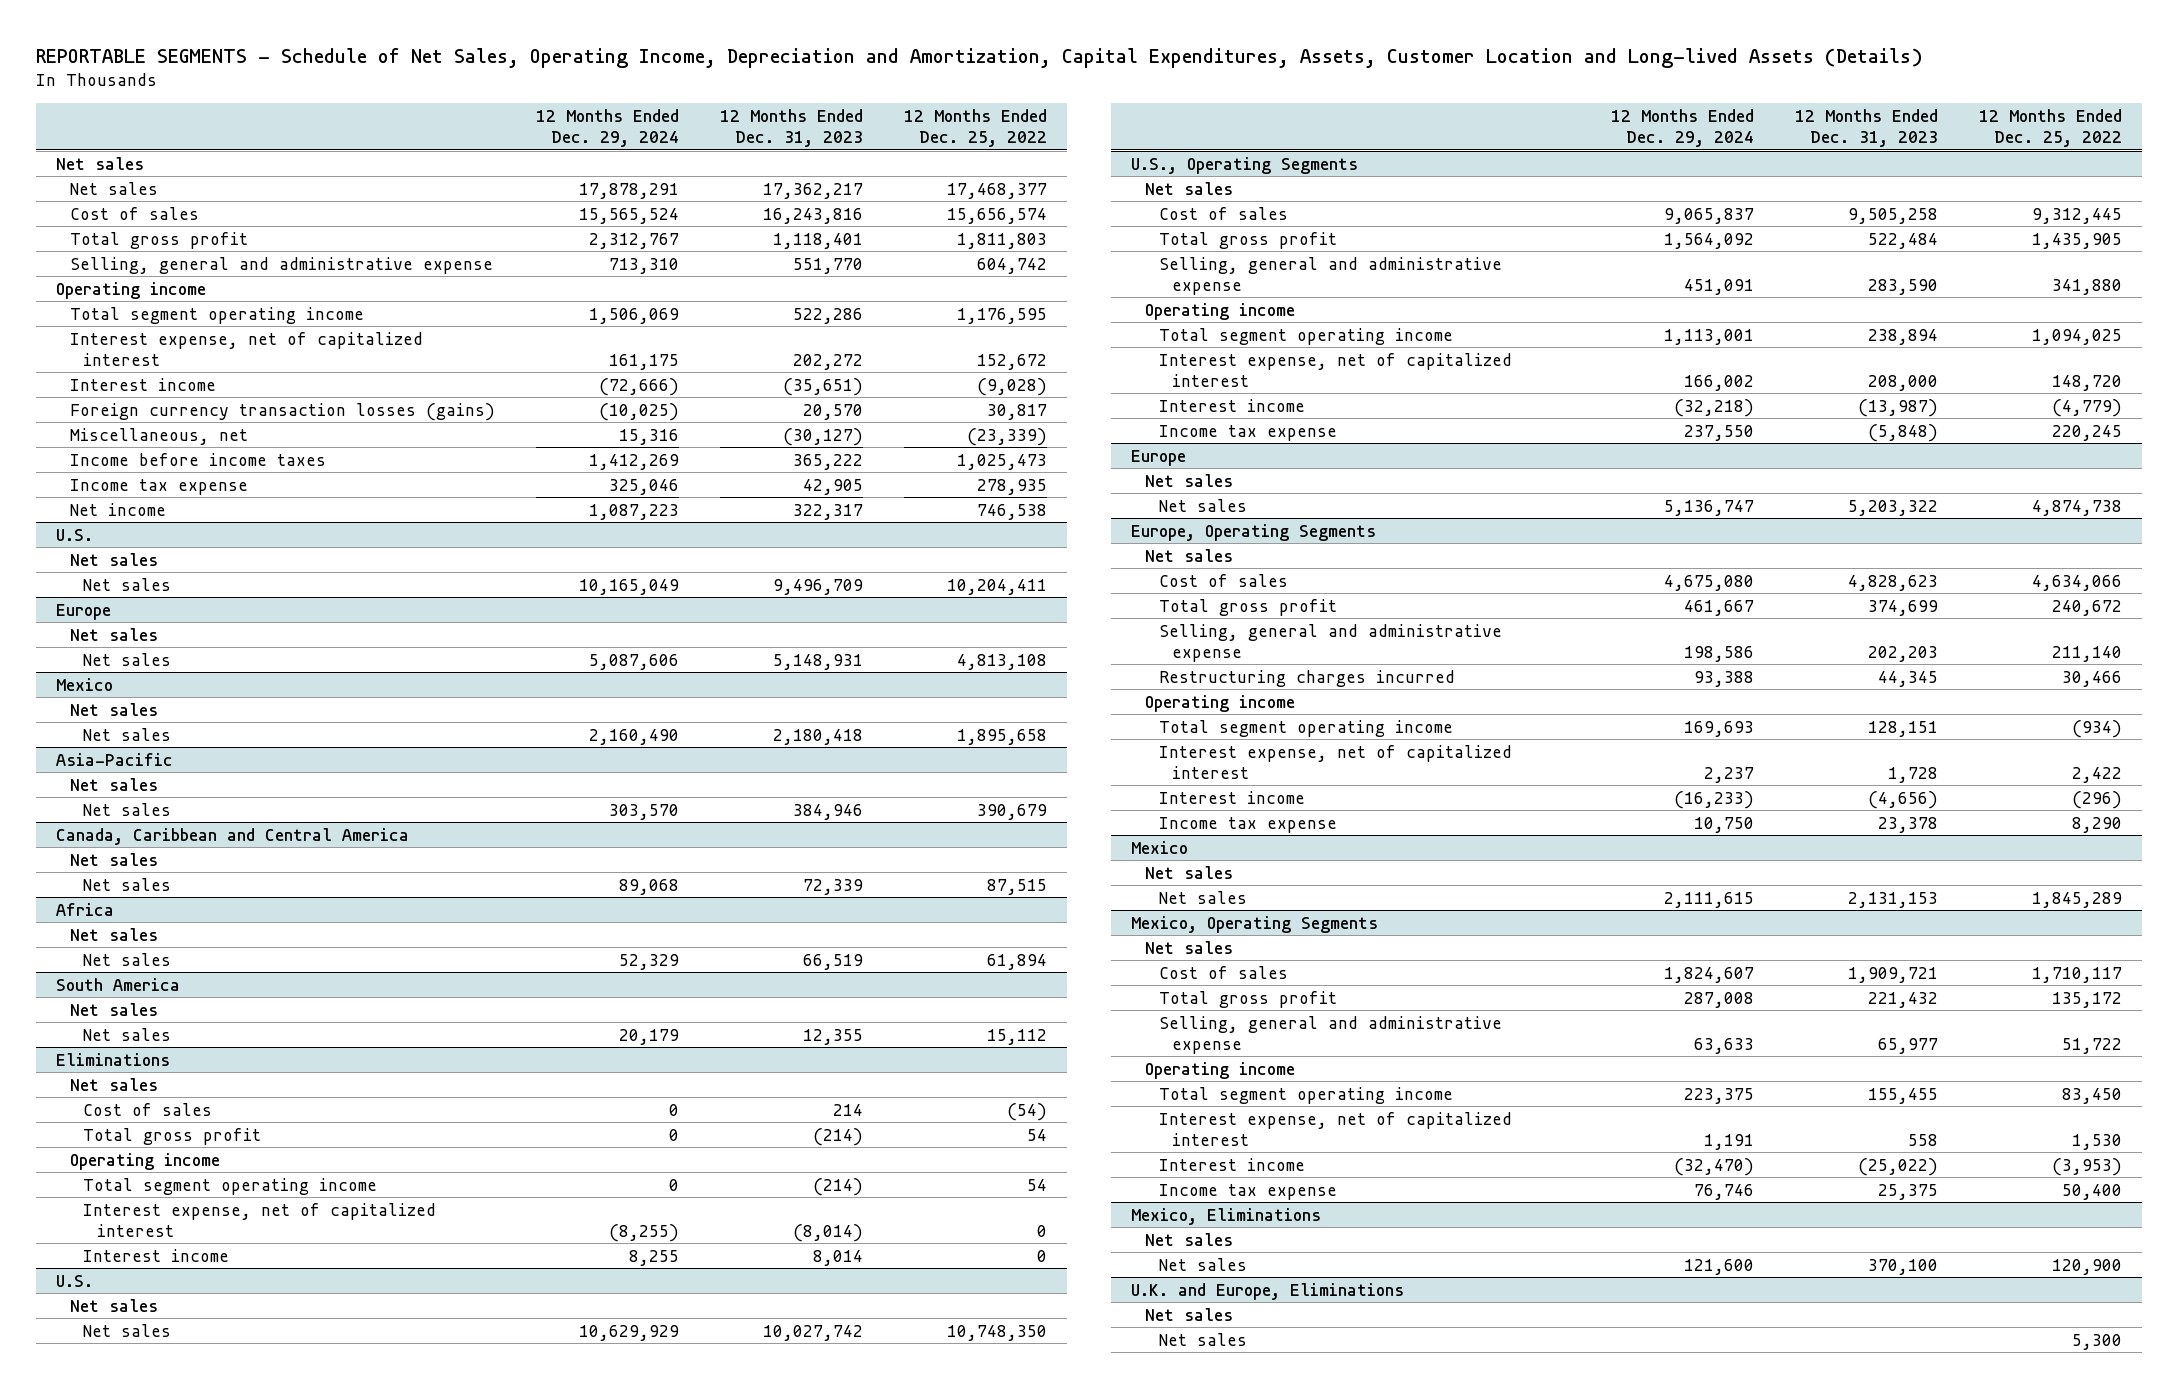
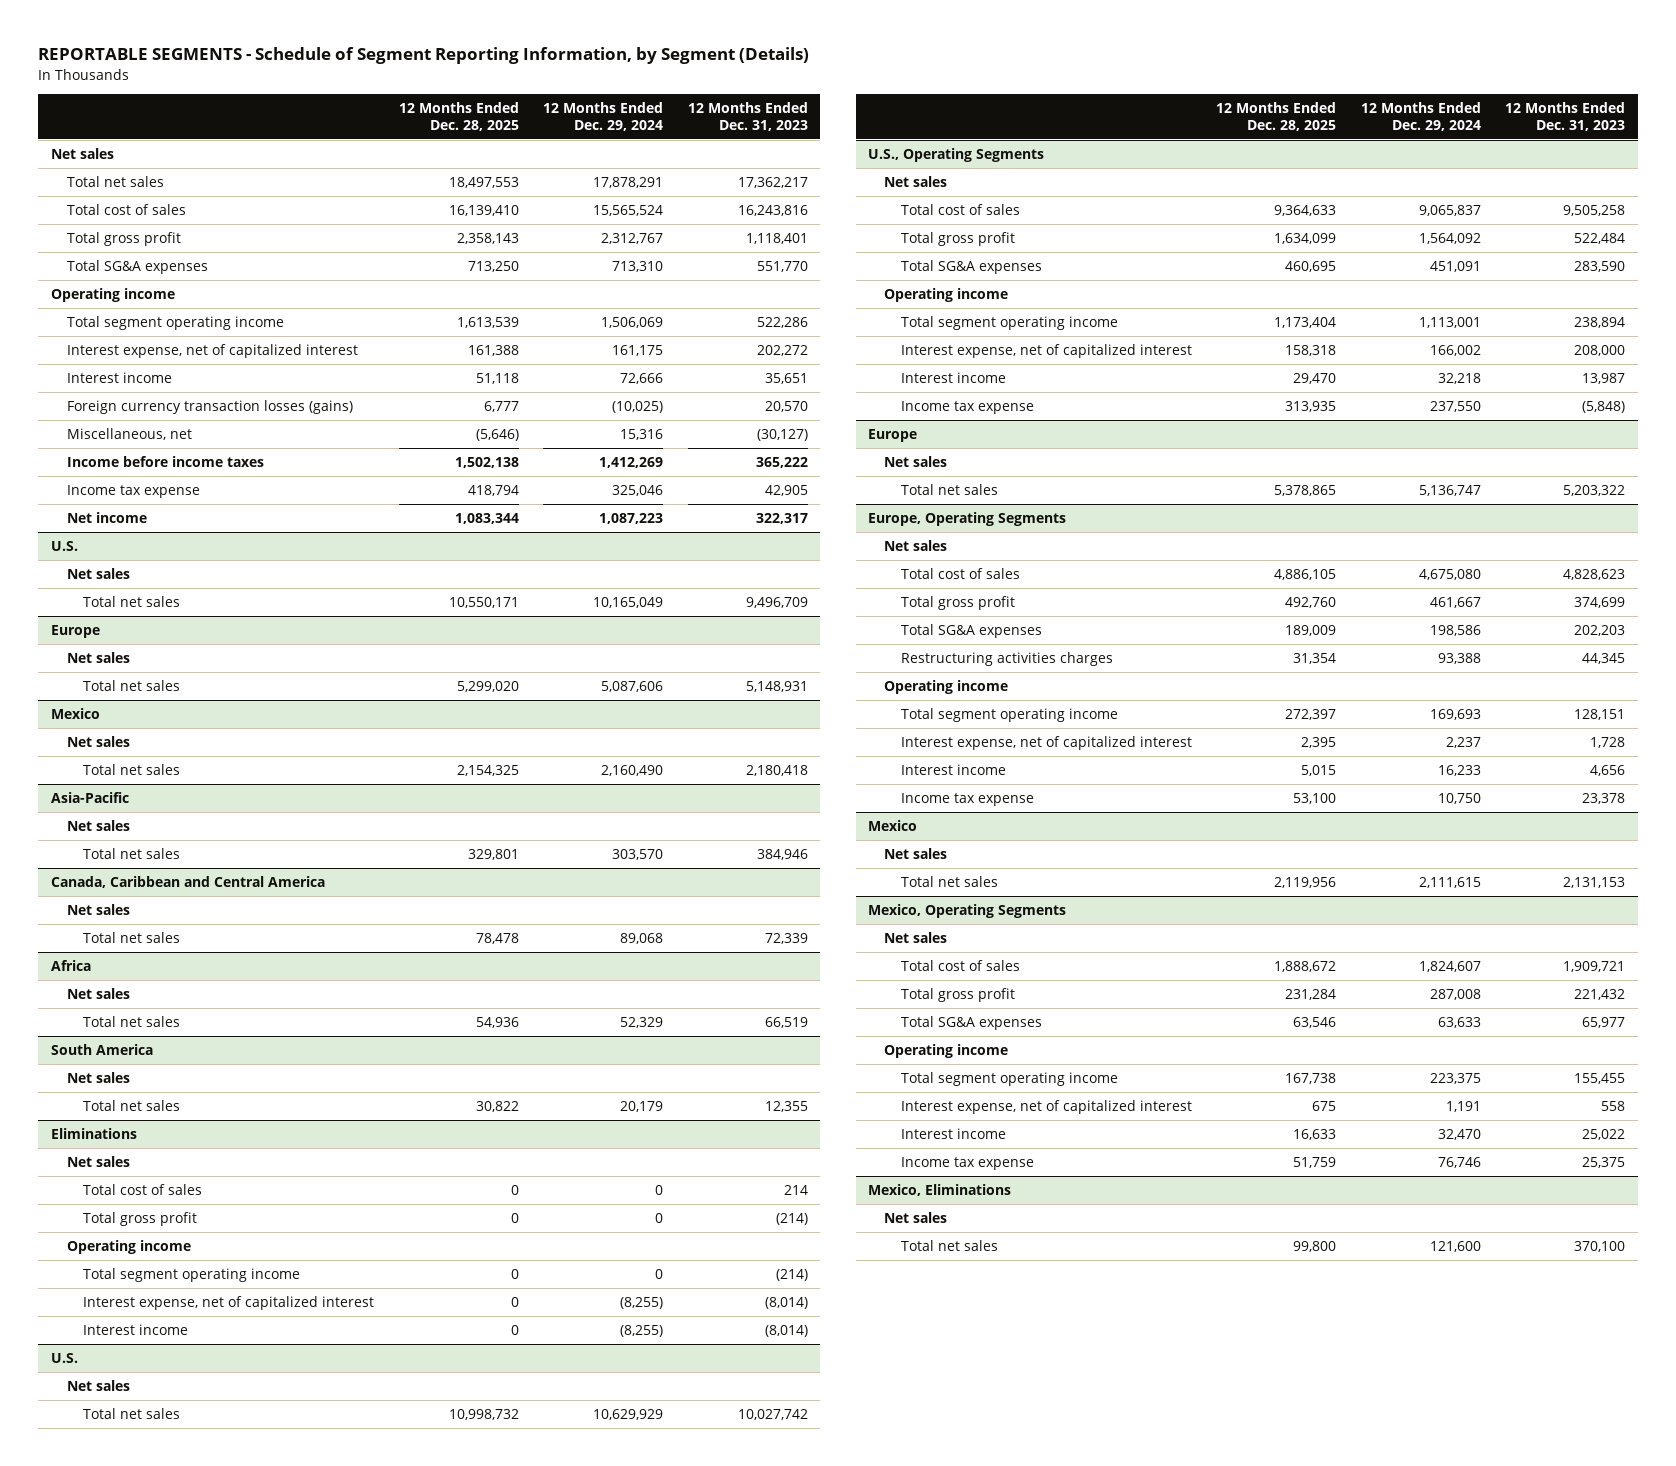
[35,47,1923,68] REPORTABLE SEGMENTS - Schedule of Net Sales, Operating Income, Depreciation and Amortization, Capital Expenditures, Assets, Customer Location and Long-lived Assets (Details) -> [38,47,810,65] REPORTABLE SEGMENTS - Schedule of Segment Reporting Information, by Segment (Details)
[903,109,1047,148] 12 Months Ended Dec. 25, 2022 -> none
none -> [398,101,519,131] 12 Months Ended Dec. 28, 2025
[69,181,158,195] Net sales -> [66,175,164,187] Total net sales
[69,206,199,220] Cost of sales -> [66,203,186,215] Total cost of sales
[69,256,493,274] Selling, general and administrative expense -> [66,259,208,274] Total SG&A expenses
[598,377,679,396] (72,666) -> [620,372,664,384] 72,666
[782,377,863,396] (35,651) -> [764,372,808,384] 35,651
[83,577,172,591] Net sales -> [83,595,181,607] Total net sales
[83,652,172,666] Net sales -> [83,679,181,691] Total net sales
[83,727,172,741] Net sales -> [83,763,181,775] Total net sales
[83,802,172,816] Net sales -> [83,847,181,859] Total net sales
[83,877,172,891] Net sales -> [83,931,181,943] Total net sales
[83,952,172,966] Net sales -> [83,1015,181,1027] Total net sales
[83,1027,172,1041] Net sales -> [83,1099,181,1111] Total net sales
[83,1102,213,1116] Cost of sales -> [83,1183,203,1195] Total cost of sales
[628,1249,679,1266] 8,255 -> [620,1324,664,1337] (8,255)
[812,1249,863,1266] 8,014 -> [764,1324,808,1337] (8,014)
[83,1323,172,1337] Net sales -> [83,1407,181,1419] Total net sales
[1158,206,1288,220] Cost of sales -> [900,203,1020,215] Total cost of sales
[1158,256,1502,295] Selling, general and administrative expense -> [900,259,1042,274] Total SG&A expenses
[1673,398,1754,417] (32,218) -> [1437,372,1481,384] 32,218
[1857,398,1938,417] (13,987) -> [1582,372,1626,384] 13,987
[1158,498,1247,512] Net sales -> [900,483,998,495] Total net sales
[1158,573,1288,587] Cost of sales -> [900,567,1020,579] Total cost of sales
[1158,623,1502,662] Selling, general and administrative expense -> [900,623,1042,638] Total SG&A expenses
[1158,669,1455,687] Restructuring charges incurred -> [900,651,1113,666] Restructuring activities charges
[1673,790,1754,809] (16,233) -> [1437,764,1481,776] 16,233
[1867,790,1938,809] (4,656) -> [1590,764,1626,776] 4,656
[1158,890,1247,904] Net sales -> [900,875,998,887] Total net sales
[1158,965,1288,979] Cost of sales -> [900,959,1020,971] Total cost of sales
[1158,1015,1502,1054] Selling, general and administrative expense -> [900,1015,1042,1030] Total SG&A expenses
[1673,1157,1754,1176] (32,470) -> [1437,1128,1481,1140] 32,470
[1857,1157,1938,1176] (25,022) -> [1582,1128,1626,1140] 25,022
[1131,1282,1405,1300] U.K. and Europe, Eliminations -> none
[1144,1307,1233,1321] Net sales -> none
[1158,1332,1247,1346] Net sales -> none
[1158,1257,1247,1271] Net sales -> [900,1239,998,1251] Total net sales

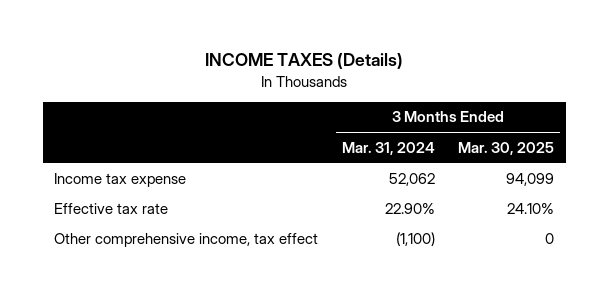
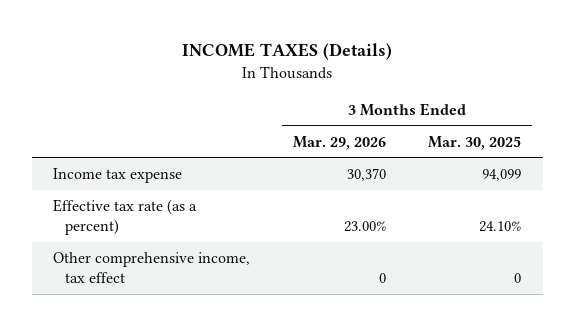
[341,141,435,155] Mar. 31, 2024 -> none
none -> [292,135,386,150] Mar. 29, 2026
[54,202,169,214] Effective tax rate -> [53,199,198,236] Effective tax rate (as a percent)

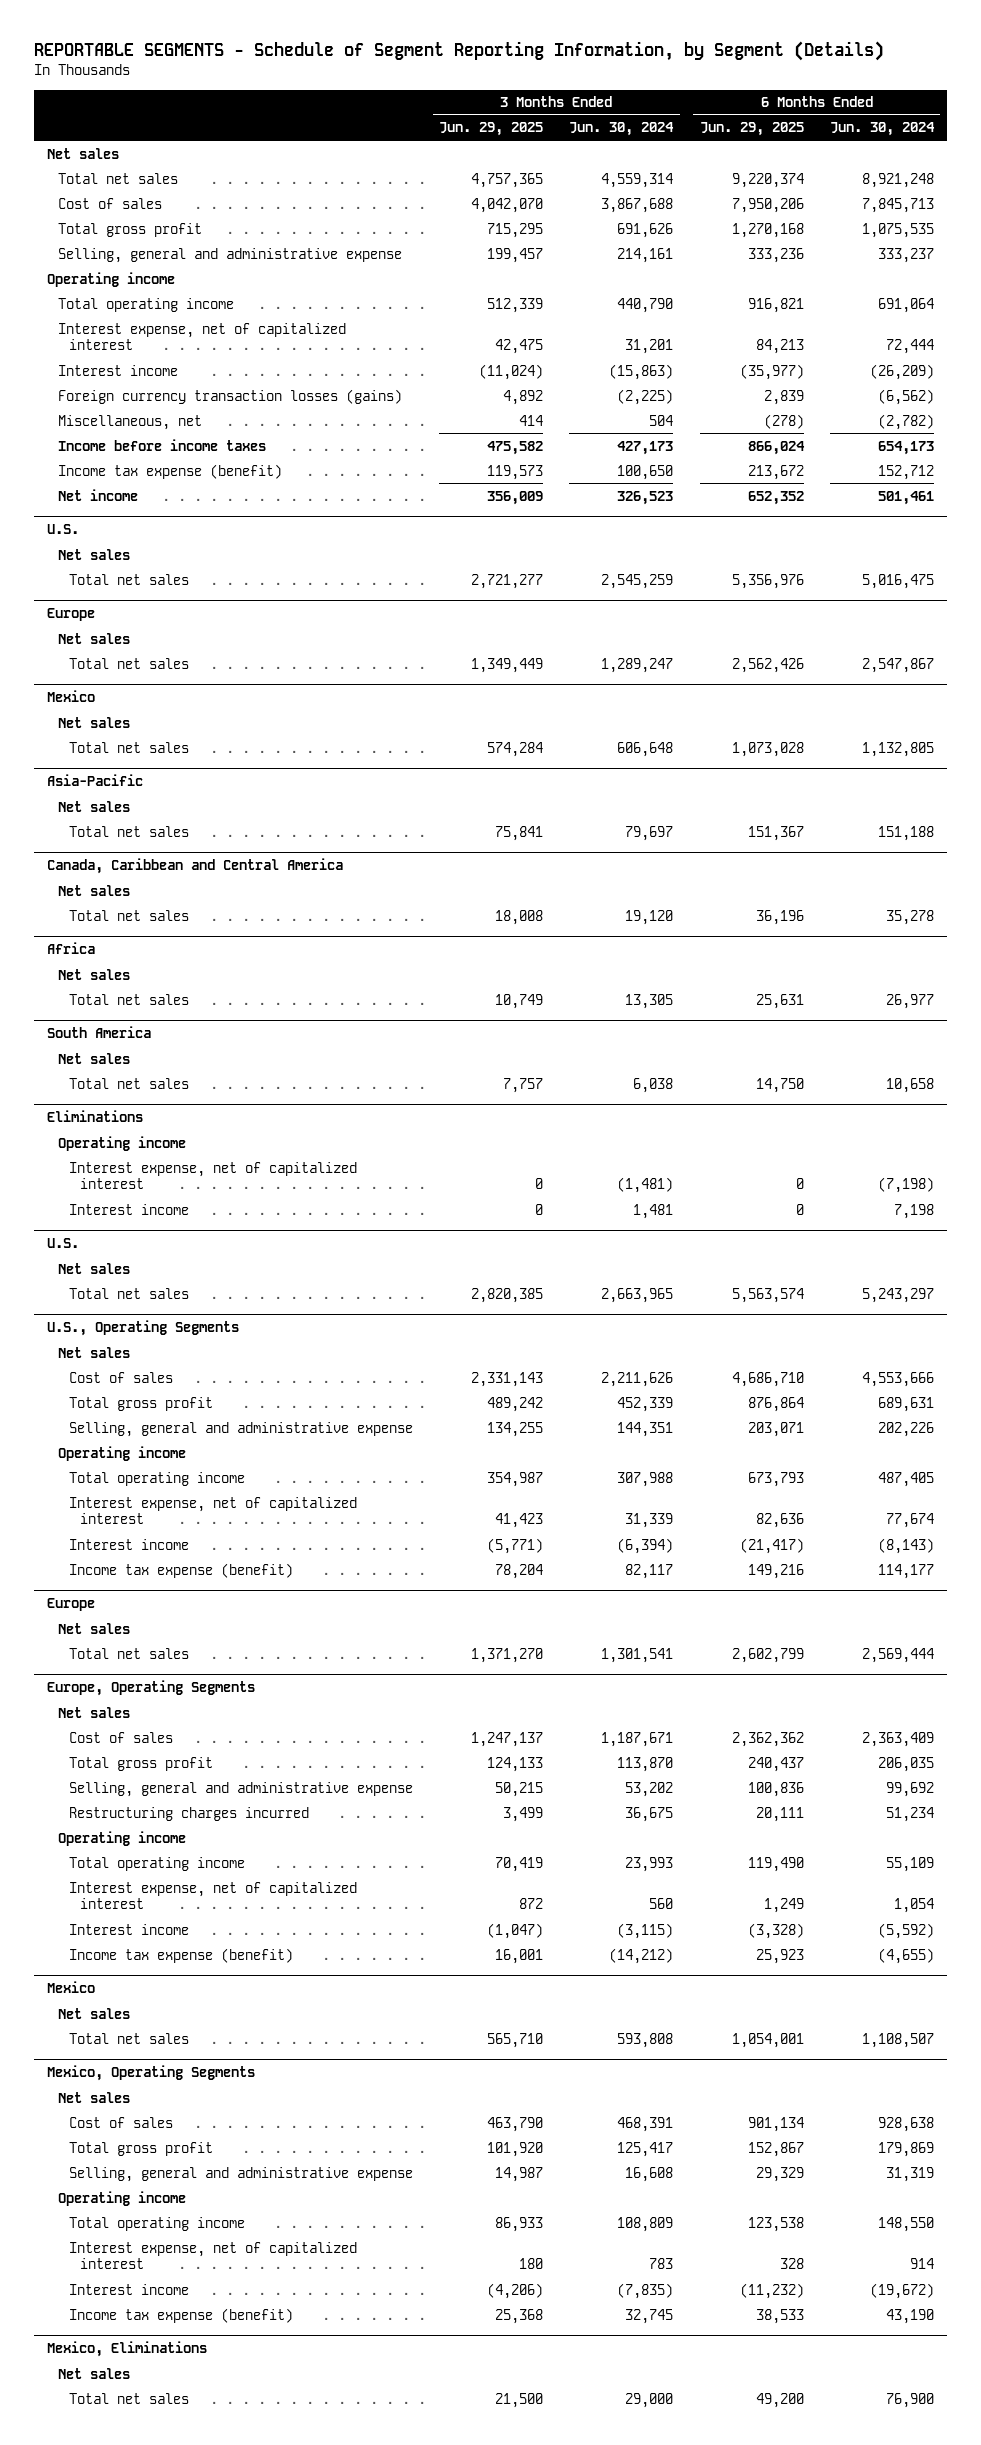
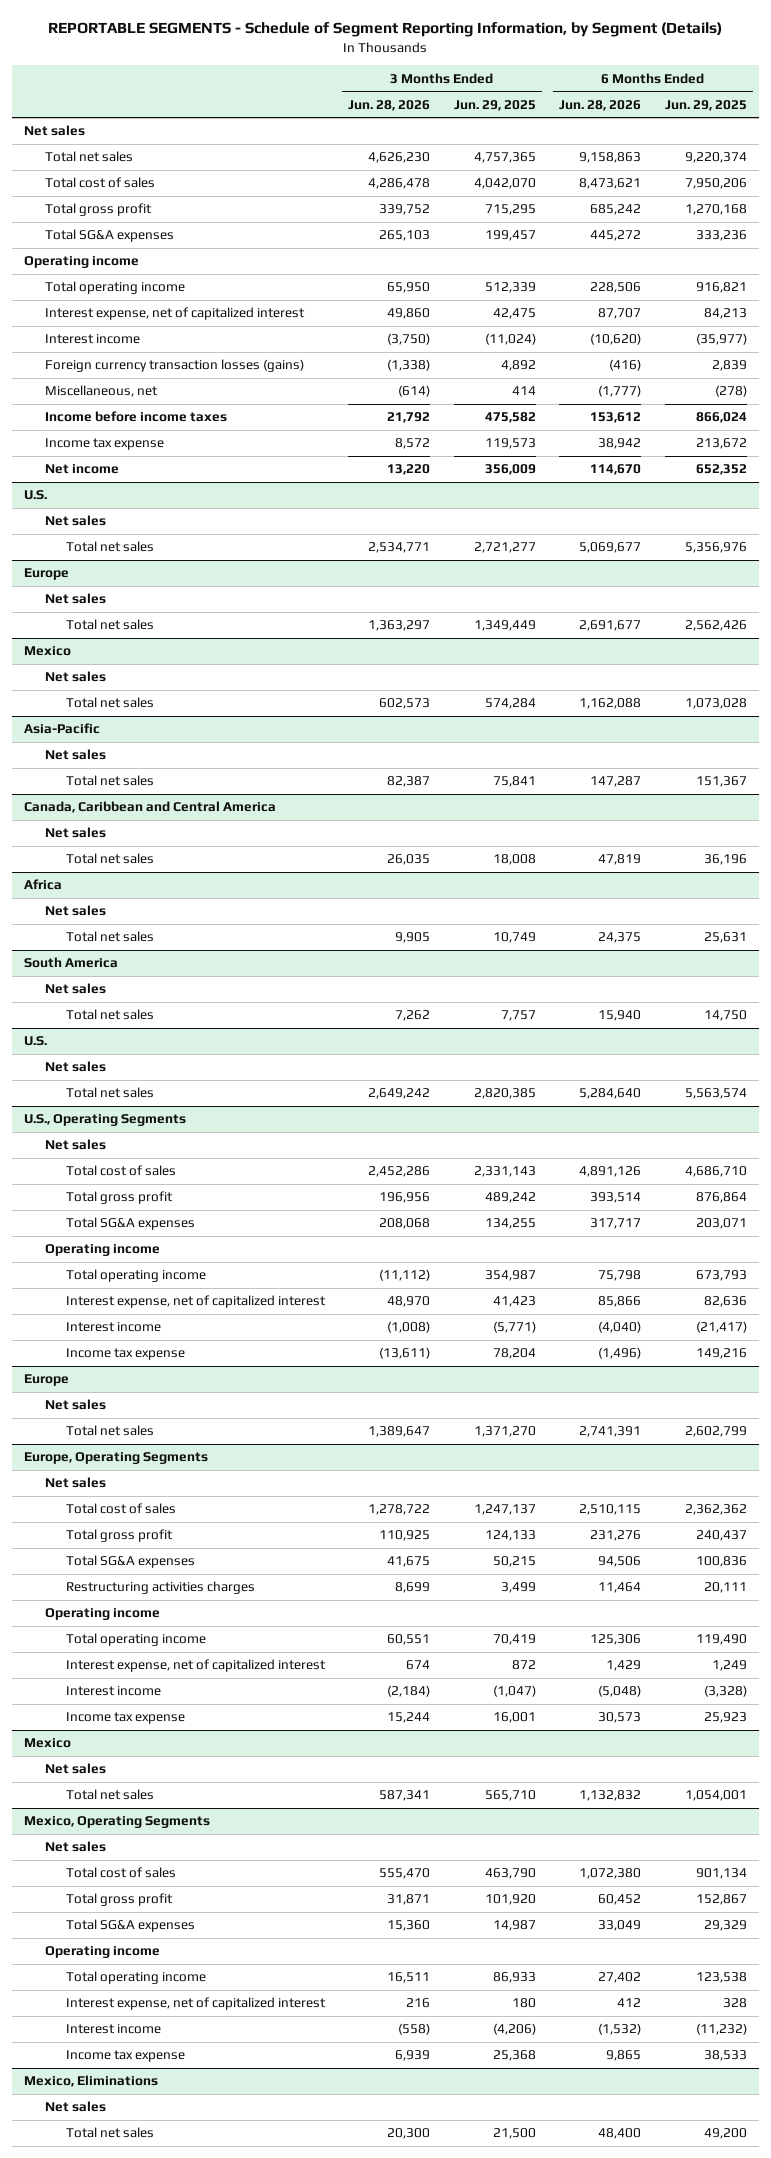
[569,122,675,137] Jun. 30, 2024 -> none
[829,122,935,137] Jun. 30, 2024 -> none
none -> [348,99,431,111] Jun. 28, 2026
none -> [559,99,642,111] Jun. 28, 2026
[58,197,163,209] Cost of sales -> [44,177,155,189] Total cost of sales
[58,247,403,263] Selling, general and administrative expense -> [44,229,174,243] Total SG&A expenses
[58,463,283,479] Income tax expense (benefit) -> [44,438,164,451] Income tax expense
[47,1109,144,1122] Eliminations -> none
[58,1135,187,1151] Operating income -> none
[68,1161,357,1190] Interest expense, net of capitalized interest -> none
[68,1203,189,1215] Interest income -> none
[68,1371,173,1383] Cost of sales -> [65,1165,176,1177] Total cost of sales
[68,1421,413,1437] Selling, general and administrative expense -> [65,1217,195,1231] Total SG&A expenses
[68,1562,293,1578] Income tax expense (benefit) -> [65,1348,185,1361] Income tax expense
[68,1731,173,1743] Cost of sales -> [65,1503,176,1515] Total cost of sales
[68,1781,413,1797] Selling, general and administrative expense -> [65,1555,195,1569] Total SG&A expenses
[68,1806,309,1821] Restructuring charges incurred -> [65,1581,255,1595] Restructuring activities charges
[68,1947,293,1963] Income tax expense (benefit) -> [65,1712,185,1725] Income tax expense
[68,2116,173,2128] Cost of sales -> [65,1867,176,1879] Total cost of sales
[68,2166,413,2182] Selling, general and administrative expense -> [65,1919,195,1933] Total SG&A expenses
[68,2307,293,2323] Income tax expense (benefit) -> [65,2050,185,2063] Income tax expense

